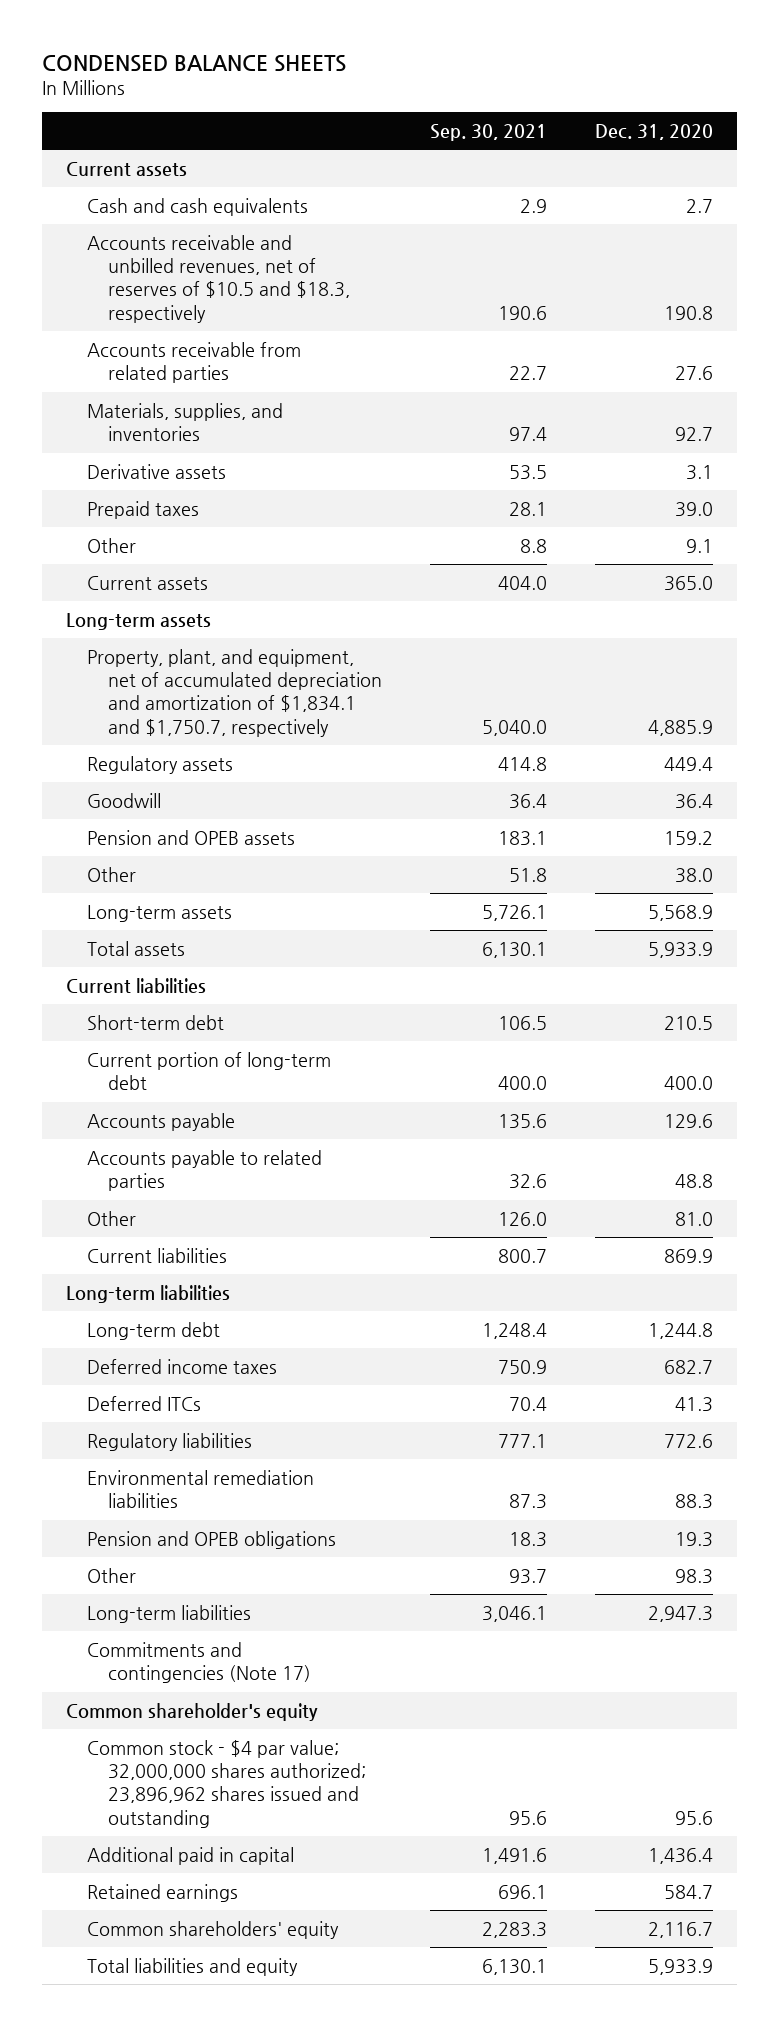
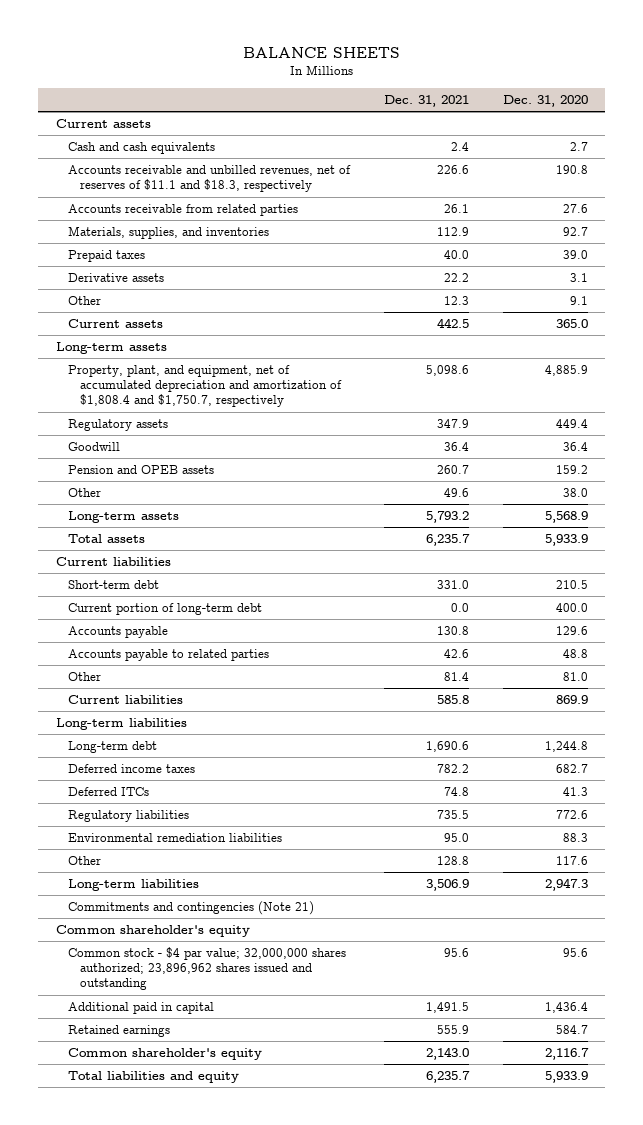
[41,54,346,72] CONDENSED BALANCE SHEETS -> [242,47,400,59] BALANCE SHEETS
[429,123,547,141] Sep. 30, 2021 -> none
none -> [383,95,469,108] Dec. 31, 2021
[86,234,350,323] Accounts receivable and unbilled revenues, net of reserves of $10.5 and $18.3, respectively -> [67,165,351,193] Accounts receivable and unbilled revenues, net of reserves of $11.1 and $18.3, respectively
[86,463,226,479] Derivative assets -> [67,273,164,283] Derivative assets
[86,648,382,737] Property, plant, and equipment, net of accumulated depreciation and amortization of $1,834.1 and $1,750.7, respectively -> [67,365,342,408] Property, plant, and equipment, net of accumulated depreciation and amortization of $1,808.4 and $1,750.7, respectively
[86,1530,336,1549] Pension and OPEB obligations -> none
[675,1568,714,1584] 98.3 -> [555,856,588,866] 117.6
[86,1641,311,1684] Commitments and contingencies (Note 17) -> [67,901,314,916] Commitments and contingencies (Note 21)
[86,1920,339,1939] Common shareholders' equity -> [67,1048,262,1061] Common shareholder's equity

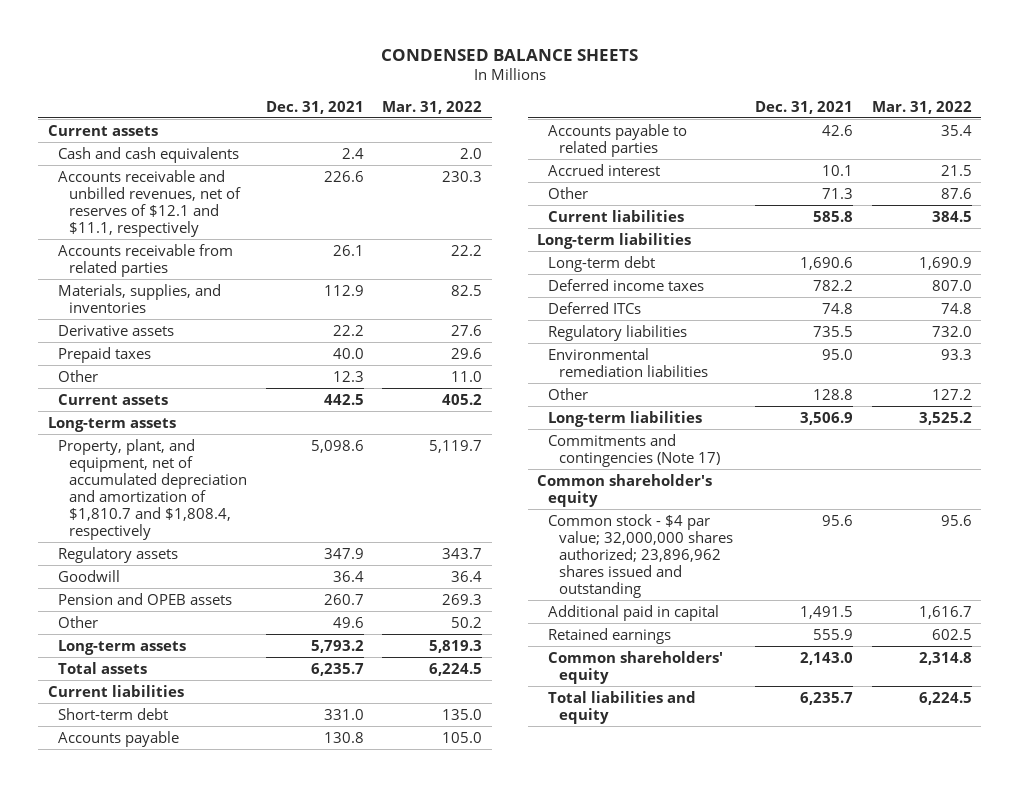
[242,47,400,59] BALANCE SHEETS -> [380,48,638,61] CONDENSED BALANCE SHEETS
[502,95,588,108] Dec. 31, 2020 -> none
none -> [382,100,483,114] Mar. 31, 2022
[67,165,351,193] Accounts receivable and unbilled revenues, net of reserves of $11.1 and $18.3, respectively -> [58,169,242,237] Accounts receivable and unbilled revenues, net of reserves of $12.1 and $11.1, respectively
[67,250,145,263] Prepaid taxes -> [58,346,152,363] Prepaid taxes
[67,365,342,408] Property, plant, and equipment, net of accumulated depreciation and amortization of $1,808.4 and $1,750.7, respectively -> [58,438,248,541] Property, plant, and equipment, net of accumulated depreciation and amortization of $1,810.7 and $1,808.4, respectively
[67,603,262,616] Current portion of long-term debt -> none
none -> [547,163,660,176] Accrued interest
[443,672,469,682] 81.4 -> [822,187,854,199] 71.3
[67,901,314,916] Commitments and contingencies (Note 21) -> [547,433,720,467] Commitments and contingencies (Note 17)
[67,1048,262,1061] Common shareholder's equity -> [547,650,723,684] Common shareholders' equity

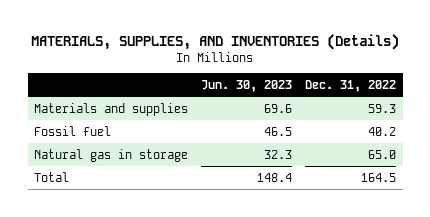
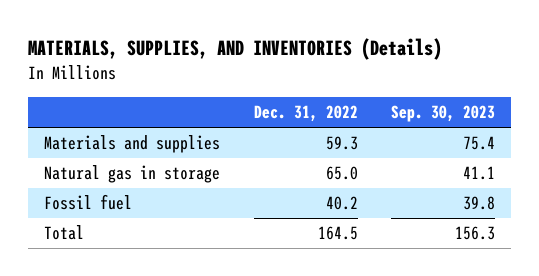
[201,79,293,92] Jun. 30, 2023 -> none
none -> [390,105,495,123] Sep. 30, 2023
[34,125,112,136] Fossil fuel -> [44,194,133,211] Fossil fuel

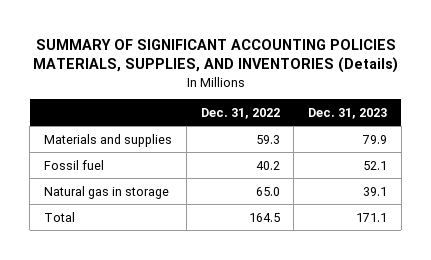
[27,38,442,61] MATERIALS, SUPPLIES, AND INVENTORIES (Details) -> [32,38,398,74] SUMMARY OF SIGNIFICANT ACCOUNTING POLICIES MATERIALS, SUPPLIES, AND INVENTORIES (Details)
[390,105,495,123] Sep. 30, 2023 -> none
none -> [307,107,387,119] Dec. 31, 2023
[44,165,221,184] Natural gas in storage -> [44,185,170,199] Natural gas in storage

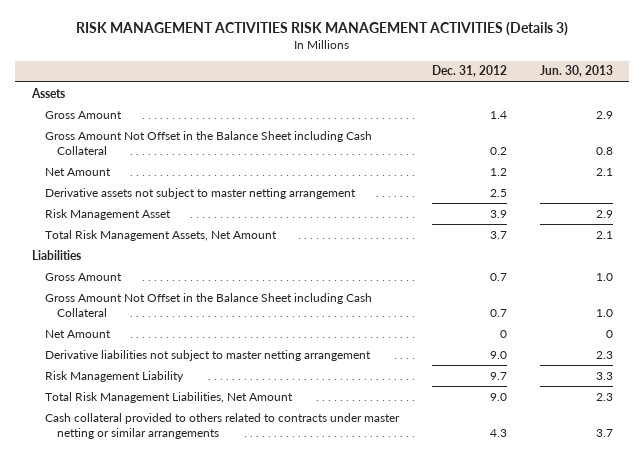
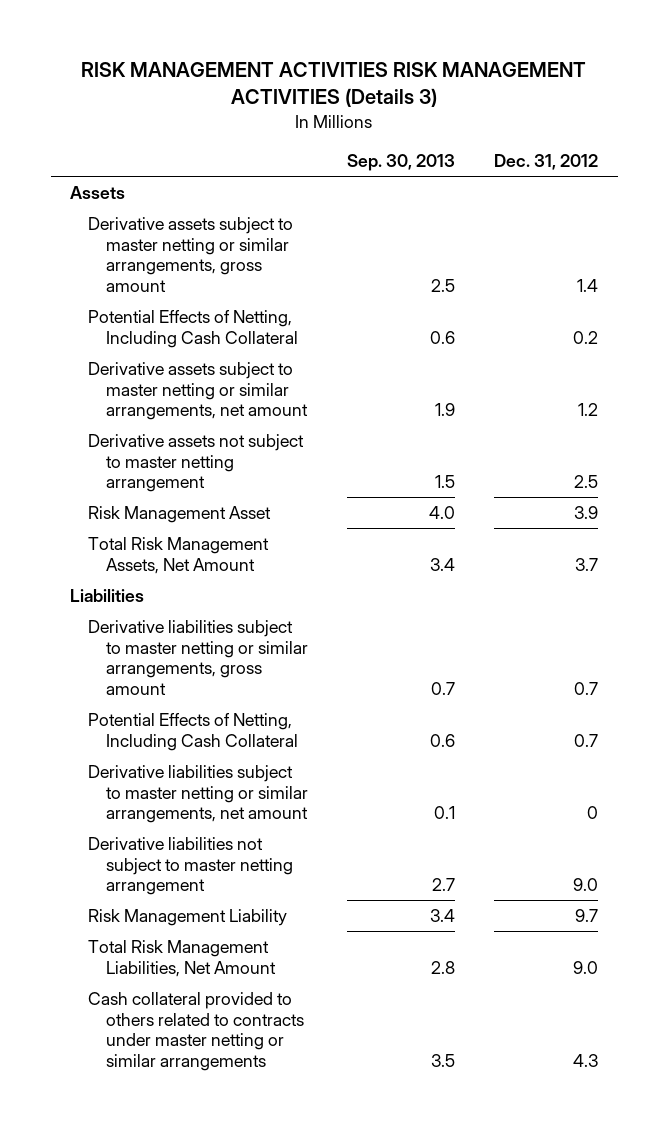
[539,65,613,78] Jun. 30, 2013 -> none
none -> [347,153,456,171] Sep. 30, 2013
[44,130,372,155] Gross Amount Not Offset in the Balance Sheet including Cash Collateral -> none
[44,110,122,119] Gross Amount -> [88,216,294,292] Derivative assets subject to master netting or similar arrangements, gross amount
none -> [88,309,299,348] Potential Effects of Netting, Including Cash Collateral
[44,167,111,176] Net Amount -> [88,361,309,421] Derivative assets subject to master netting or similar arrangements, net amount
[44,292,372,317] Gross Amount Not Offset in the Balance Sheet including Cash Collateral -> none
[44,272,122,281] Gross Amount -> [88,619,309,695] Derivative liabilities subject to master netting or similar arrangements, gross amount
none -> [88,712,299,751] Potential Effects of Netting, Including Cash Collateral
[44,329,111,338] Net Amount -> [88,764,309,824] Derivative liabilities subject to master netting or similar arrangements, net amount

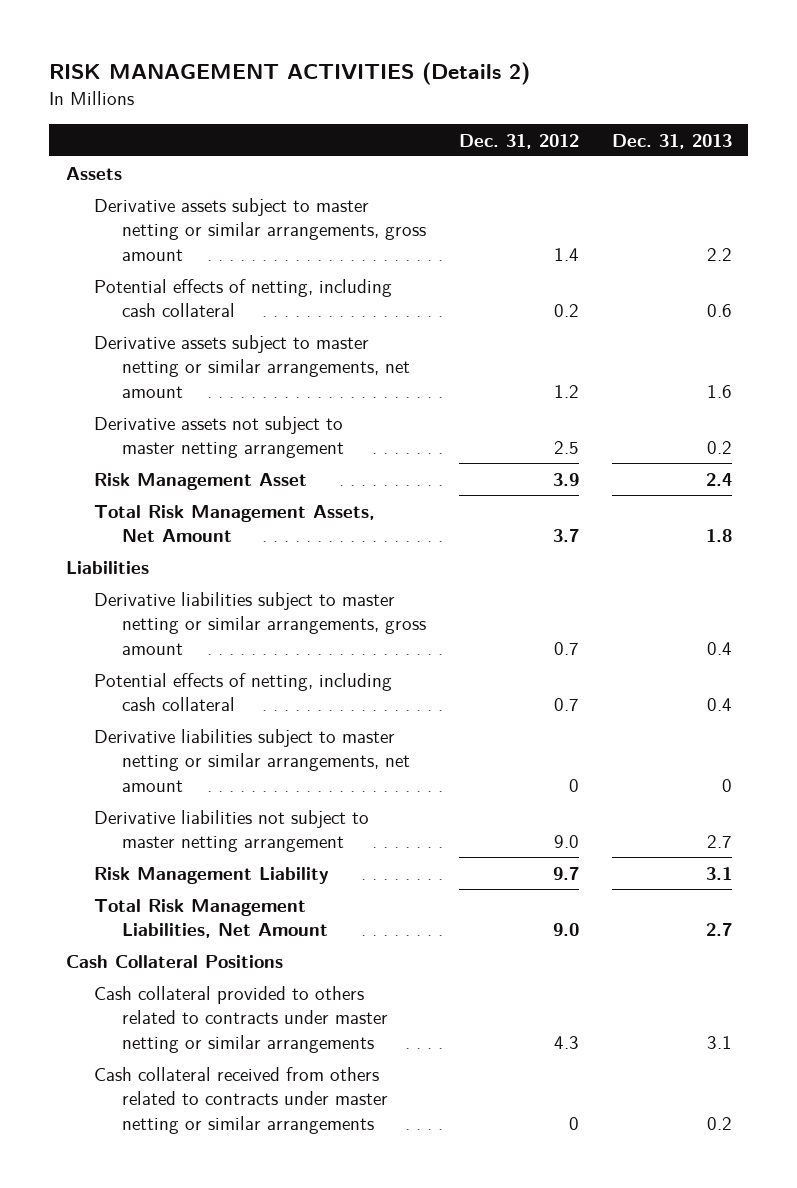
[81,62,587,108] RISK MANAGEMENT ACTIVITIES RISK MANAGEMENT ACTIVITIES (Details 3) -> [49,61,531,85] RISK MANAGEMENT ACTIVITIES (Details 2)
[347,153,456,171] Sep. 30, 2013 -> none
none -> [611,133,732,149] Dec. 31, 2013
[88,309,299,348] Potential Effects of Netting, Including Cash Collateral -> [93,278,392,318] Potential effects of netting, including cash collateral
[88,712,299,751] Potential Effects of Netting, Including Cash Collateral -> [93,672,392,712] Potential effects of netting, including cash collateral
none -> [65,954,283,968] Cash Collateral Positions
none -> [93,1066,389,1134] Cash collateral received from others related to contracts under master netting or similar arrangements

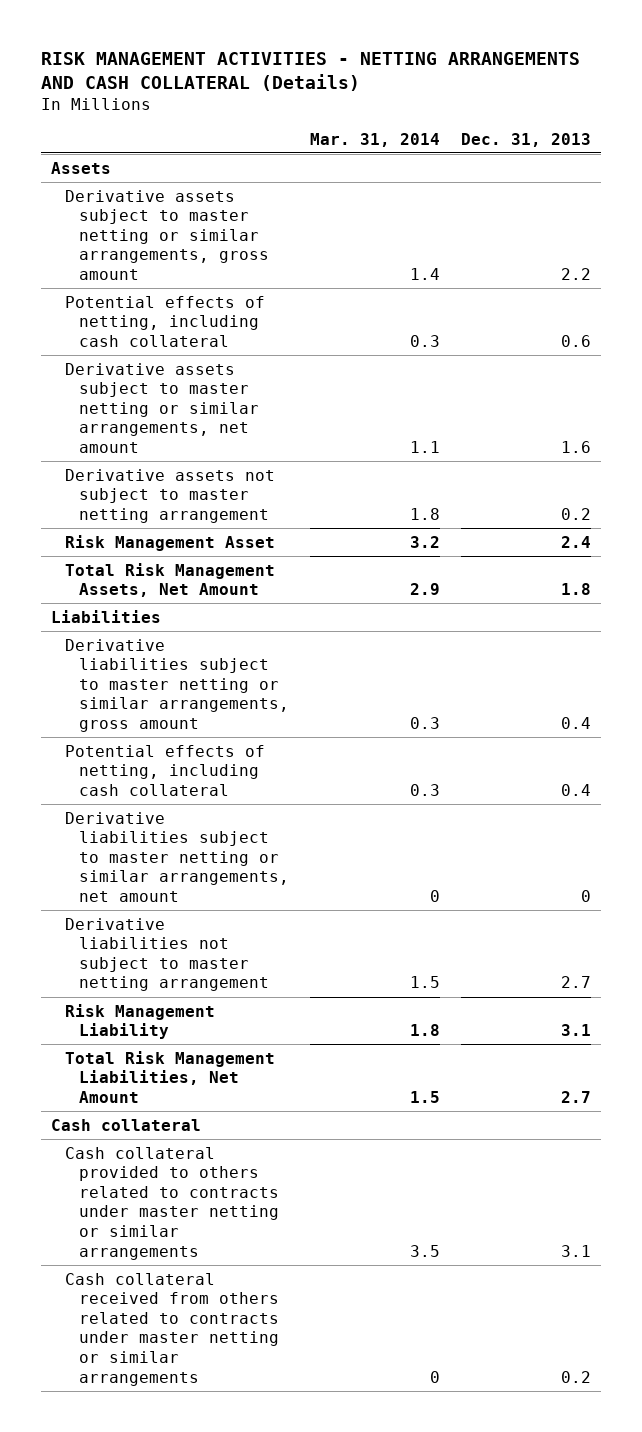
[49,61,531,85] RISK MANAGEMENT ACTIVITIES (Details 2) -> [40,51,580,91] RISK MANAGEMENT ACTIVITIES - NETTING ARRANGEMENTS AND CASH COLLATERAL (Details)
[458,133,579,149] Dec. 31, 2012 -> none
none -> [309,132,440,147] Mar. 31, 2014
[65,954,283,968] Cash Collateral Positions -> [50,1118,201,1131] Cash collateral

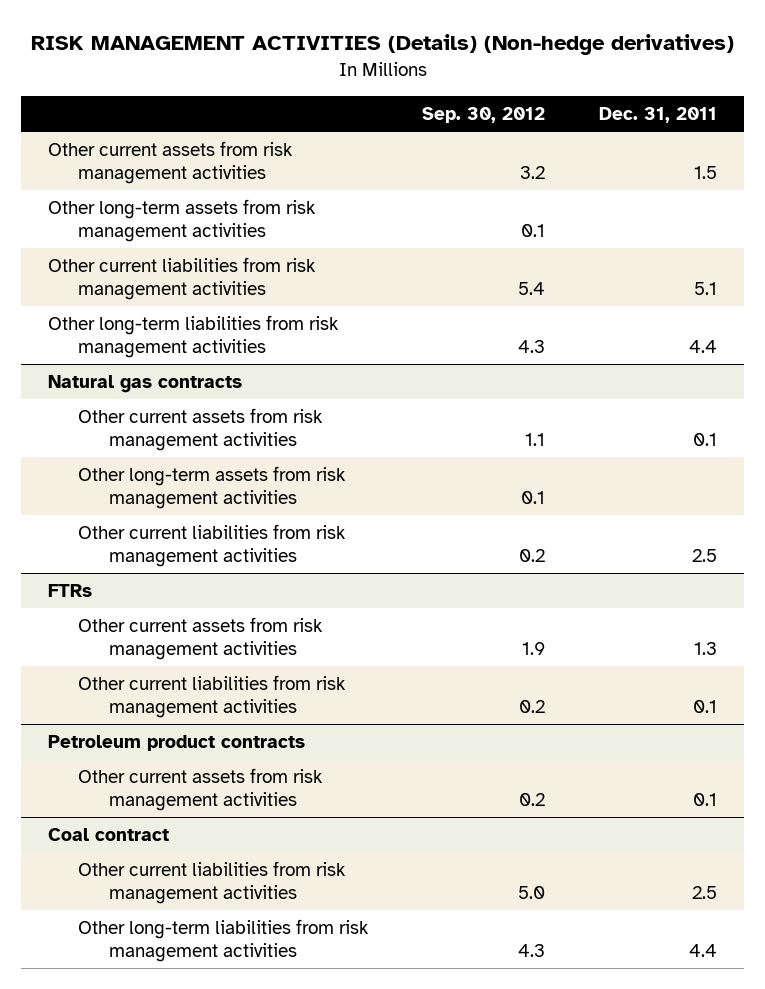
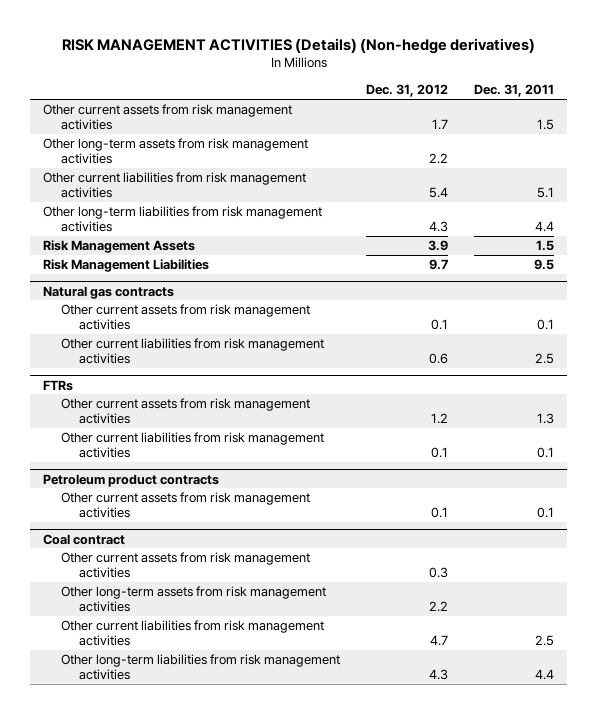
[422,106,546,123] Sep. 30, 2012 -> none
none -> [366,84,449,98] Dec. 31, 2012
none -> [42,239,195,253] Risk Management Assets
none -> [42,258,209,272] Risk Management Liabilities
[78,466,347,509] Other long-term assets from risk management activities -> none
none -> [60,551,310,579] Other current assets from risk management activities
none -> [60,585,326,613] Other long-term assets from risk management activities

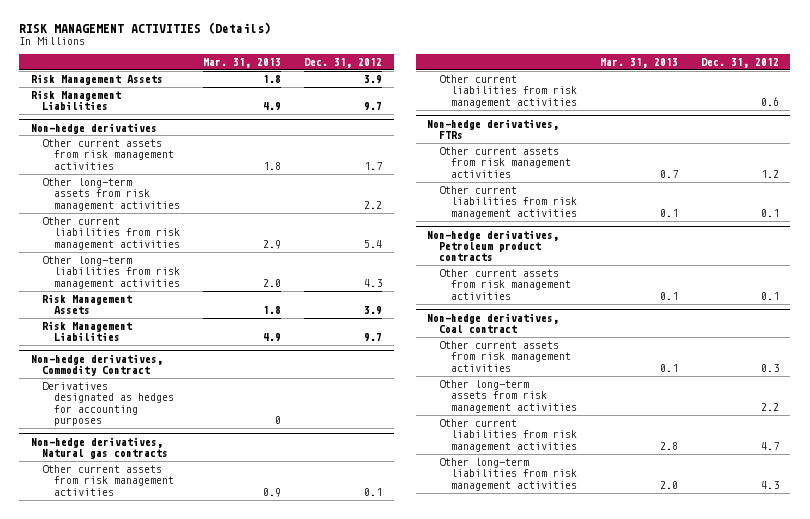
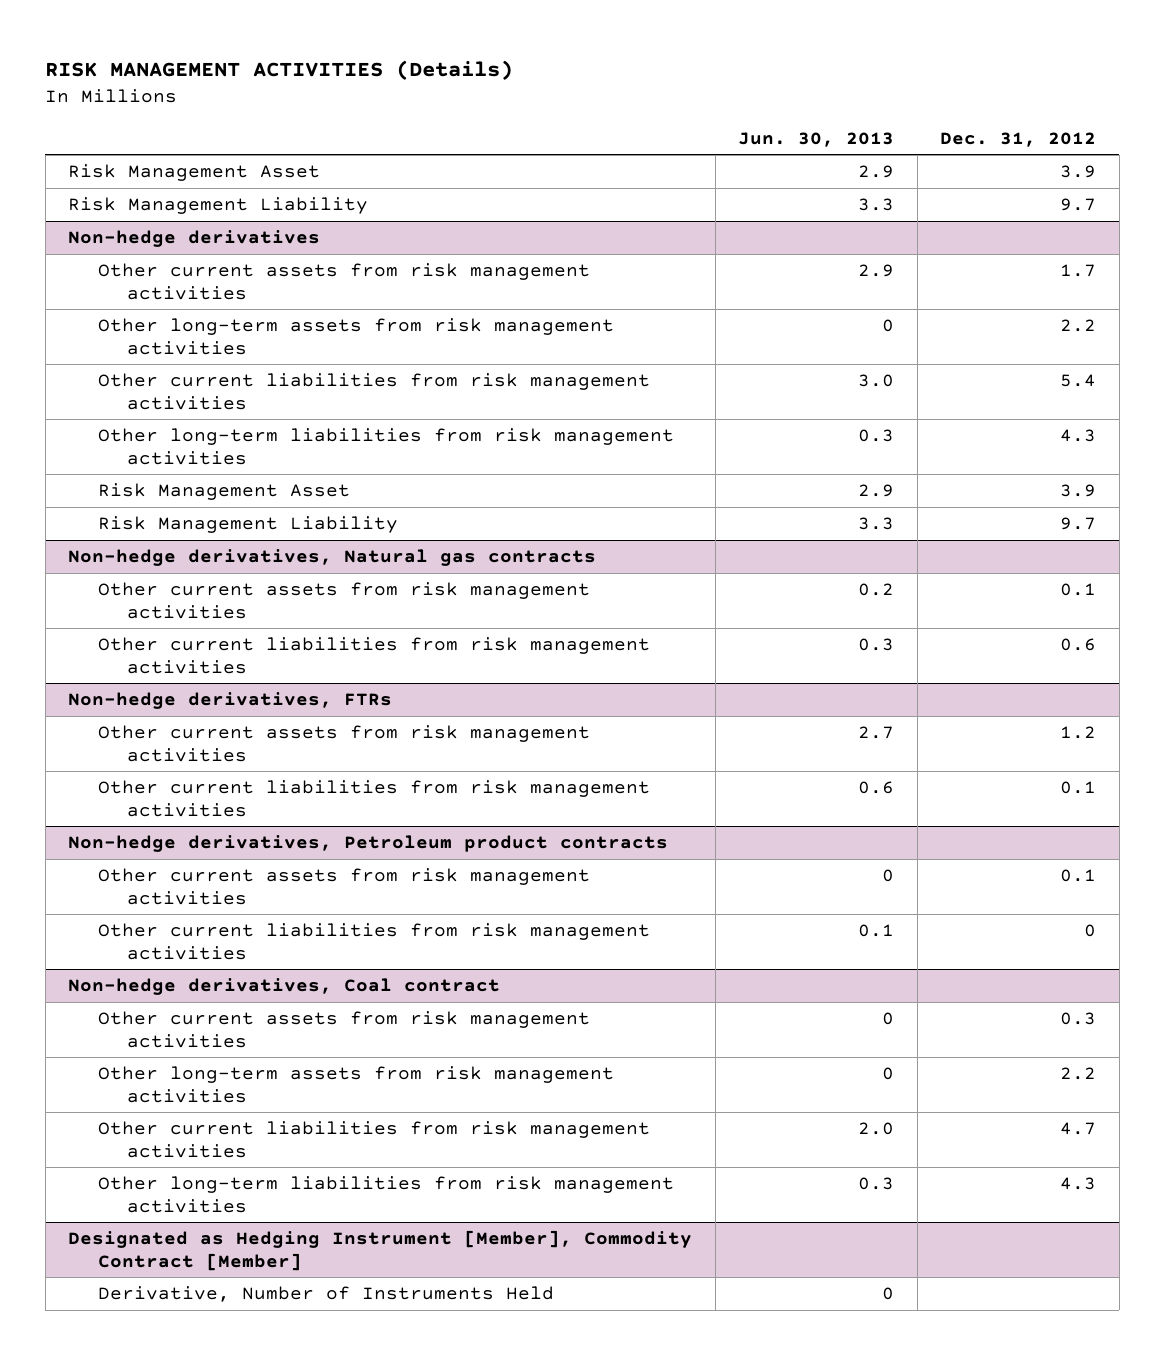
[203,57,282,68] Mar. 31, 2013 -> none
none -> [738,131,895,147] Jun. 30, 2013
[30,73,163,85] Risk Management Assets -> [68,164,321,182] Risk Management Asset
[30,89,121,111] Risk Management Liabilities -> [68,197,369,215] Risk Management Liability
[30,353,163,376] Non-hedge derivatives, Commodity Contract -> none
[42,381,175,427] Derivatives designated as hedges for accounting purposes -> none
[42,293,133,315] Risk Management Assets -> [97,483,350,501] Risk Management Asset
[42,320,133,342] Risk Management Liabilities -> [97,516,398,534] Risk Management Liability
none -> [97,923,650,960] Other current liabilities from risk management activities
none -> [68,1230,693,1271] Designated as Hedging Instrument [Member], Commodity Contract [Member]
none -> [97,1286,554,1303] Derivative, Number of Instruments Held

